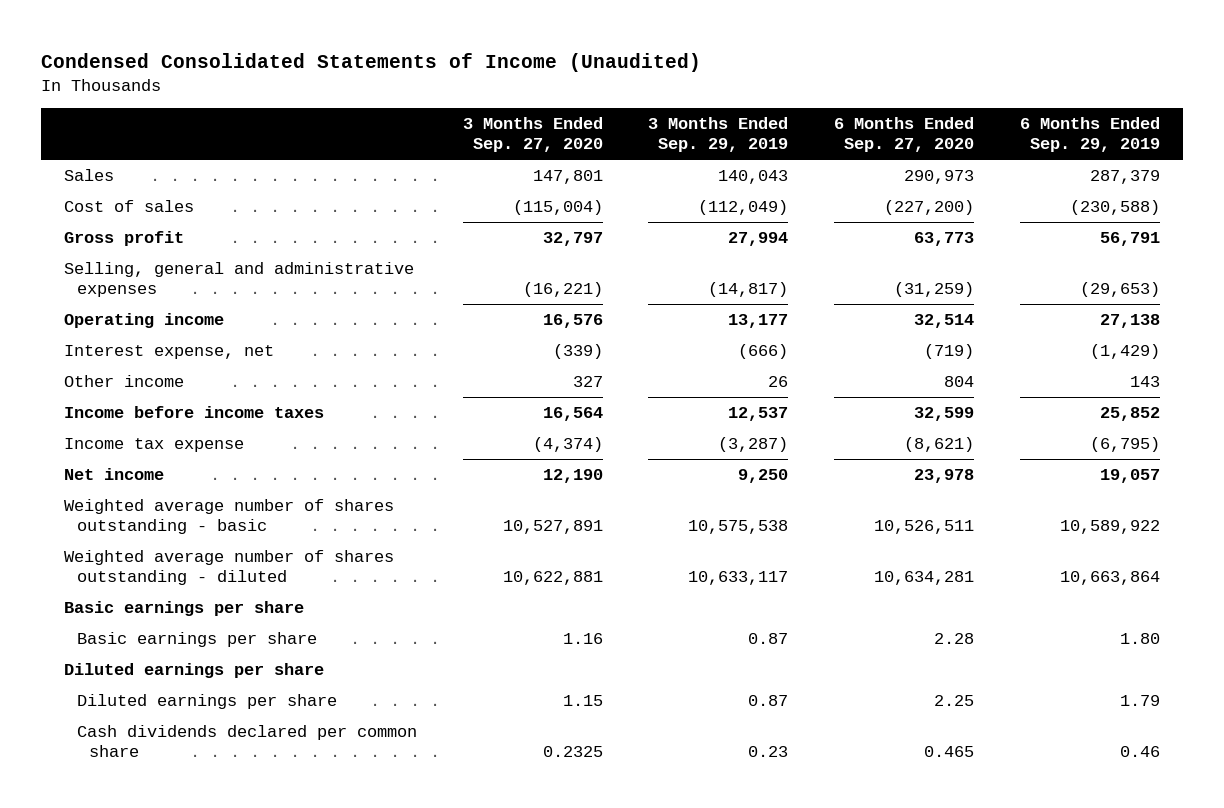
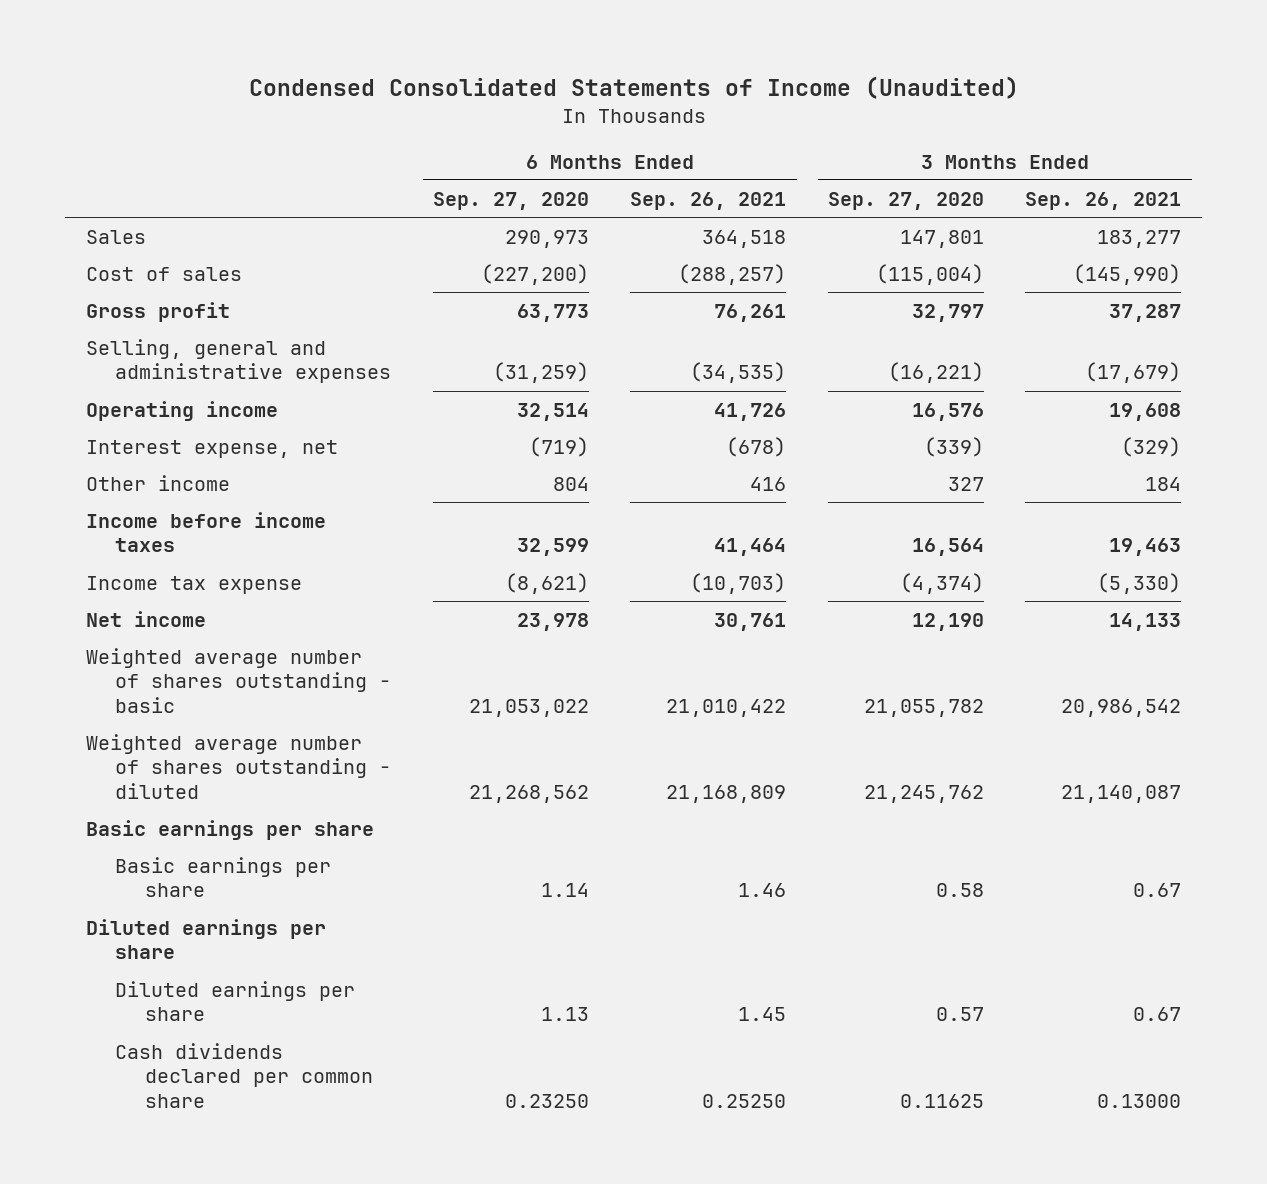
[648,117,789,153] 3 Months Ended Sep. 29, 2019 -> none
[1019,117,1160,153] 6 Months Ended Sep. 29, 2019 -> none
none -> [630,191,787,210] Sep. 26, 2021
none -> [1025,191,1182,210] Sep. 26, 2021
[502,520,603,535] 10,527,891 -> [863,698,984,717] 21,055,782
[874,520,975,535] 10,526,511 -> [468,698,589,717] 21,053,022
[502,571,603,586] 10,622,881 -> [863,784,984,803] 21,245,762
[874,571,975,586] 10,634,281 -> [468,784,589,803] 21,268,562
[562,633,603,645] 1.16 -> [935,883,984,898] 0.58
[934,633,975,645] 2.28 -> [540,883,589,898] 1.14
[562,695,603,707] 1.15 -> [935,1007,984,1022] 0.57
[934,695,975,707] 2.25 -> [540,1007,589,1022] 1.13
[542,746,603,758] 0.2325 -> [899,1093,984,1108] 0.11625
[924,746,975,758] 0.465 -> [504,1093,589,1108] 0.23250

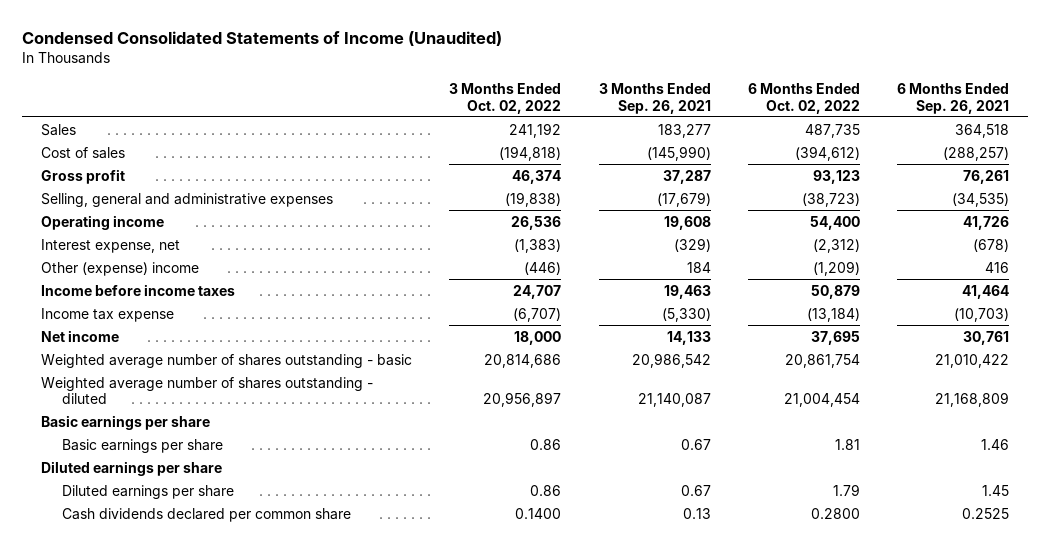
[432,191,589,210] Sep. 27, 2020 -> none
[827,191,984,210] Sep. 27, 2020 -> none
none -> [449,83,562,114] 3 Months Ended Oct. 02, 2022
none -> [747,83,860,114] 6 Months Ended Oct. 02, 2022
[85,474,230,491] Other income -> [40,261,199,276] Other (expense) income
[702,1093,787,1108] 0.25250 -> [962,507,1010,519] 0.2525
[1097,1093,1182,1108] 0.13000 -> [682,507,711,519] 0.13

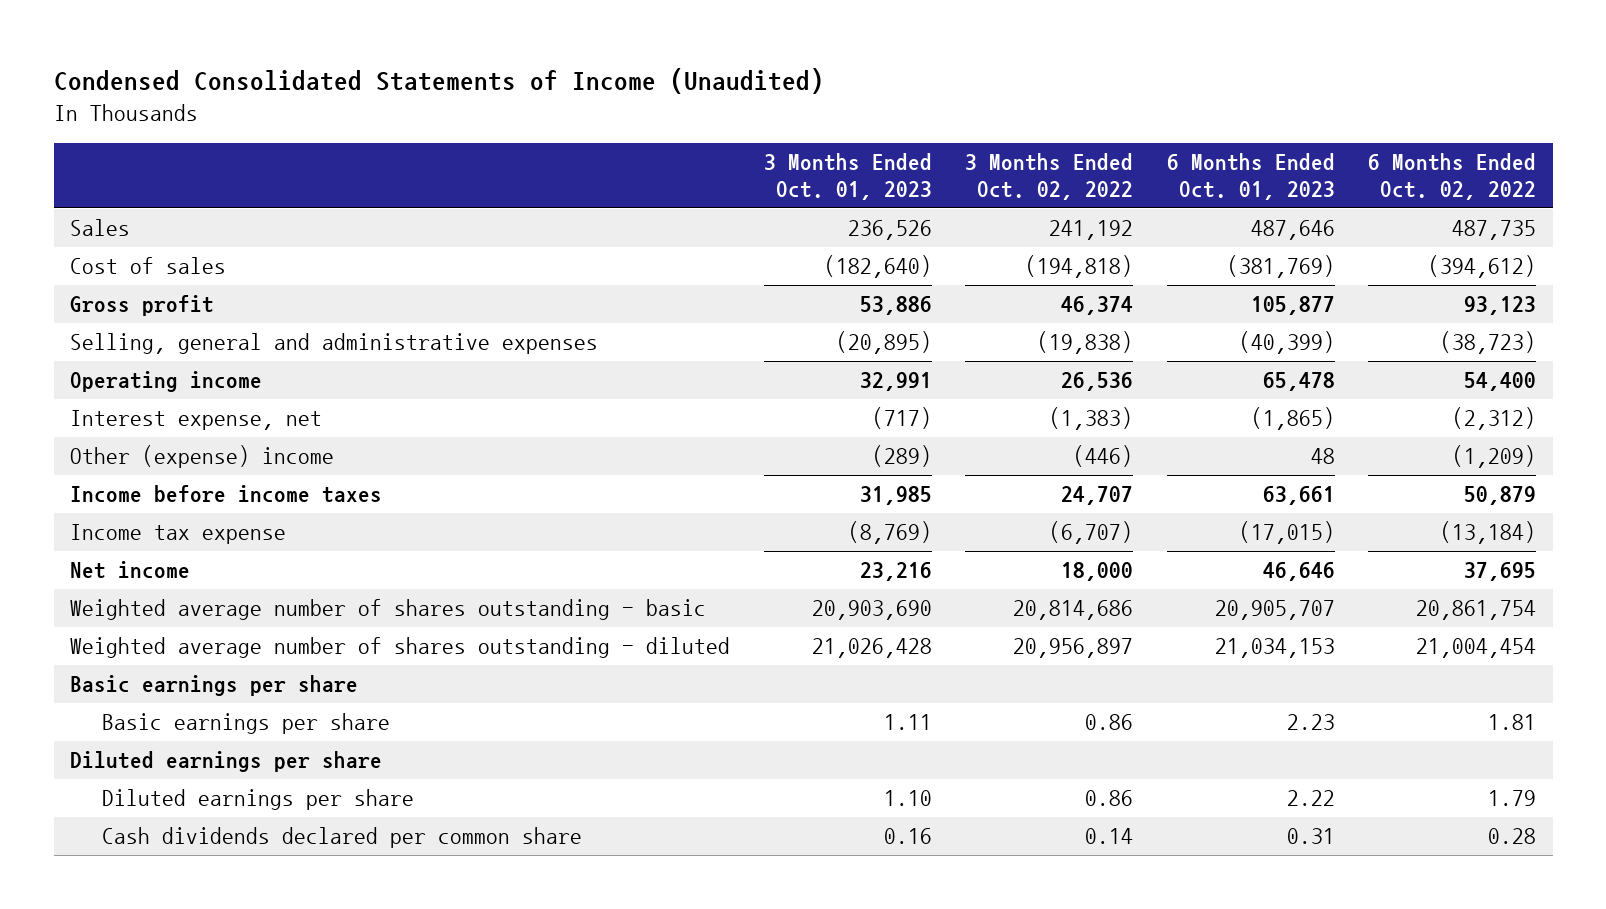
[598,83,711,114] 3 Months Ended Sep. 26, 2021 -> none
[897,83,1010,114] 6 Months Ended Sep. 26, 2021 -> none
none -> [763,152,932,201] 3 Months Ended Oct. 01, 2023
none -> [1166,152,1335,201] 6 Months Ended Oct. 01, 2023
[515,507,562,519] 0.1400 -> [1085,828,1134,845] 0.14
[810,507,860,519] 0.2800 -> [1488,828,1537,845] 0.28

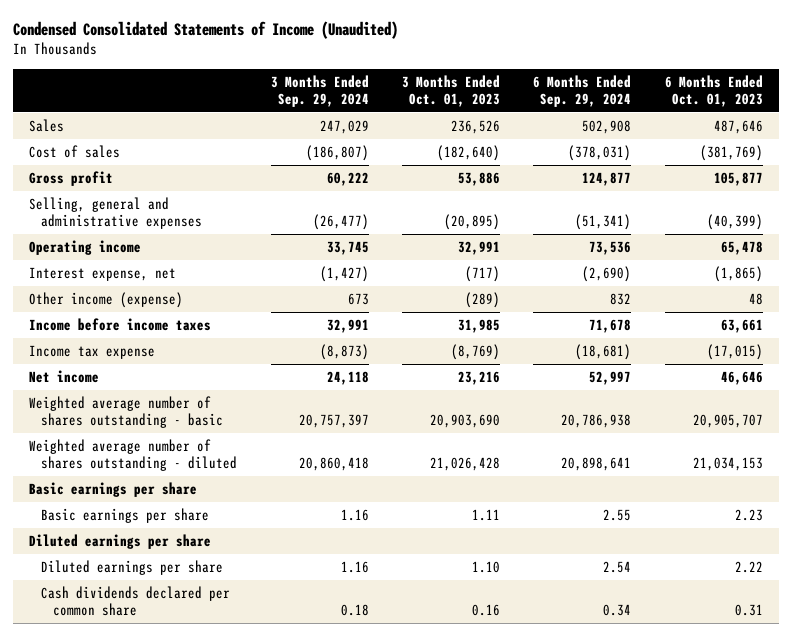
[965,152,1134,201] 3 Months Ended Oct. 02, 2022 -> none
[1368,152,1537,201] 6 Months Ended Oct. 02, 2022 -> none
none -> [270,74,369,107] 3 Months Ended Sep. 29, 2024
none -> [533,74,632,107] 6 Months Ended Sep. 29, 2024
[70,445,335,469] Other (expense) income -> [29,292,184,309] Other income (expense)

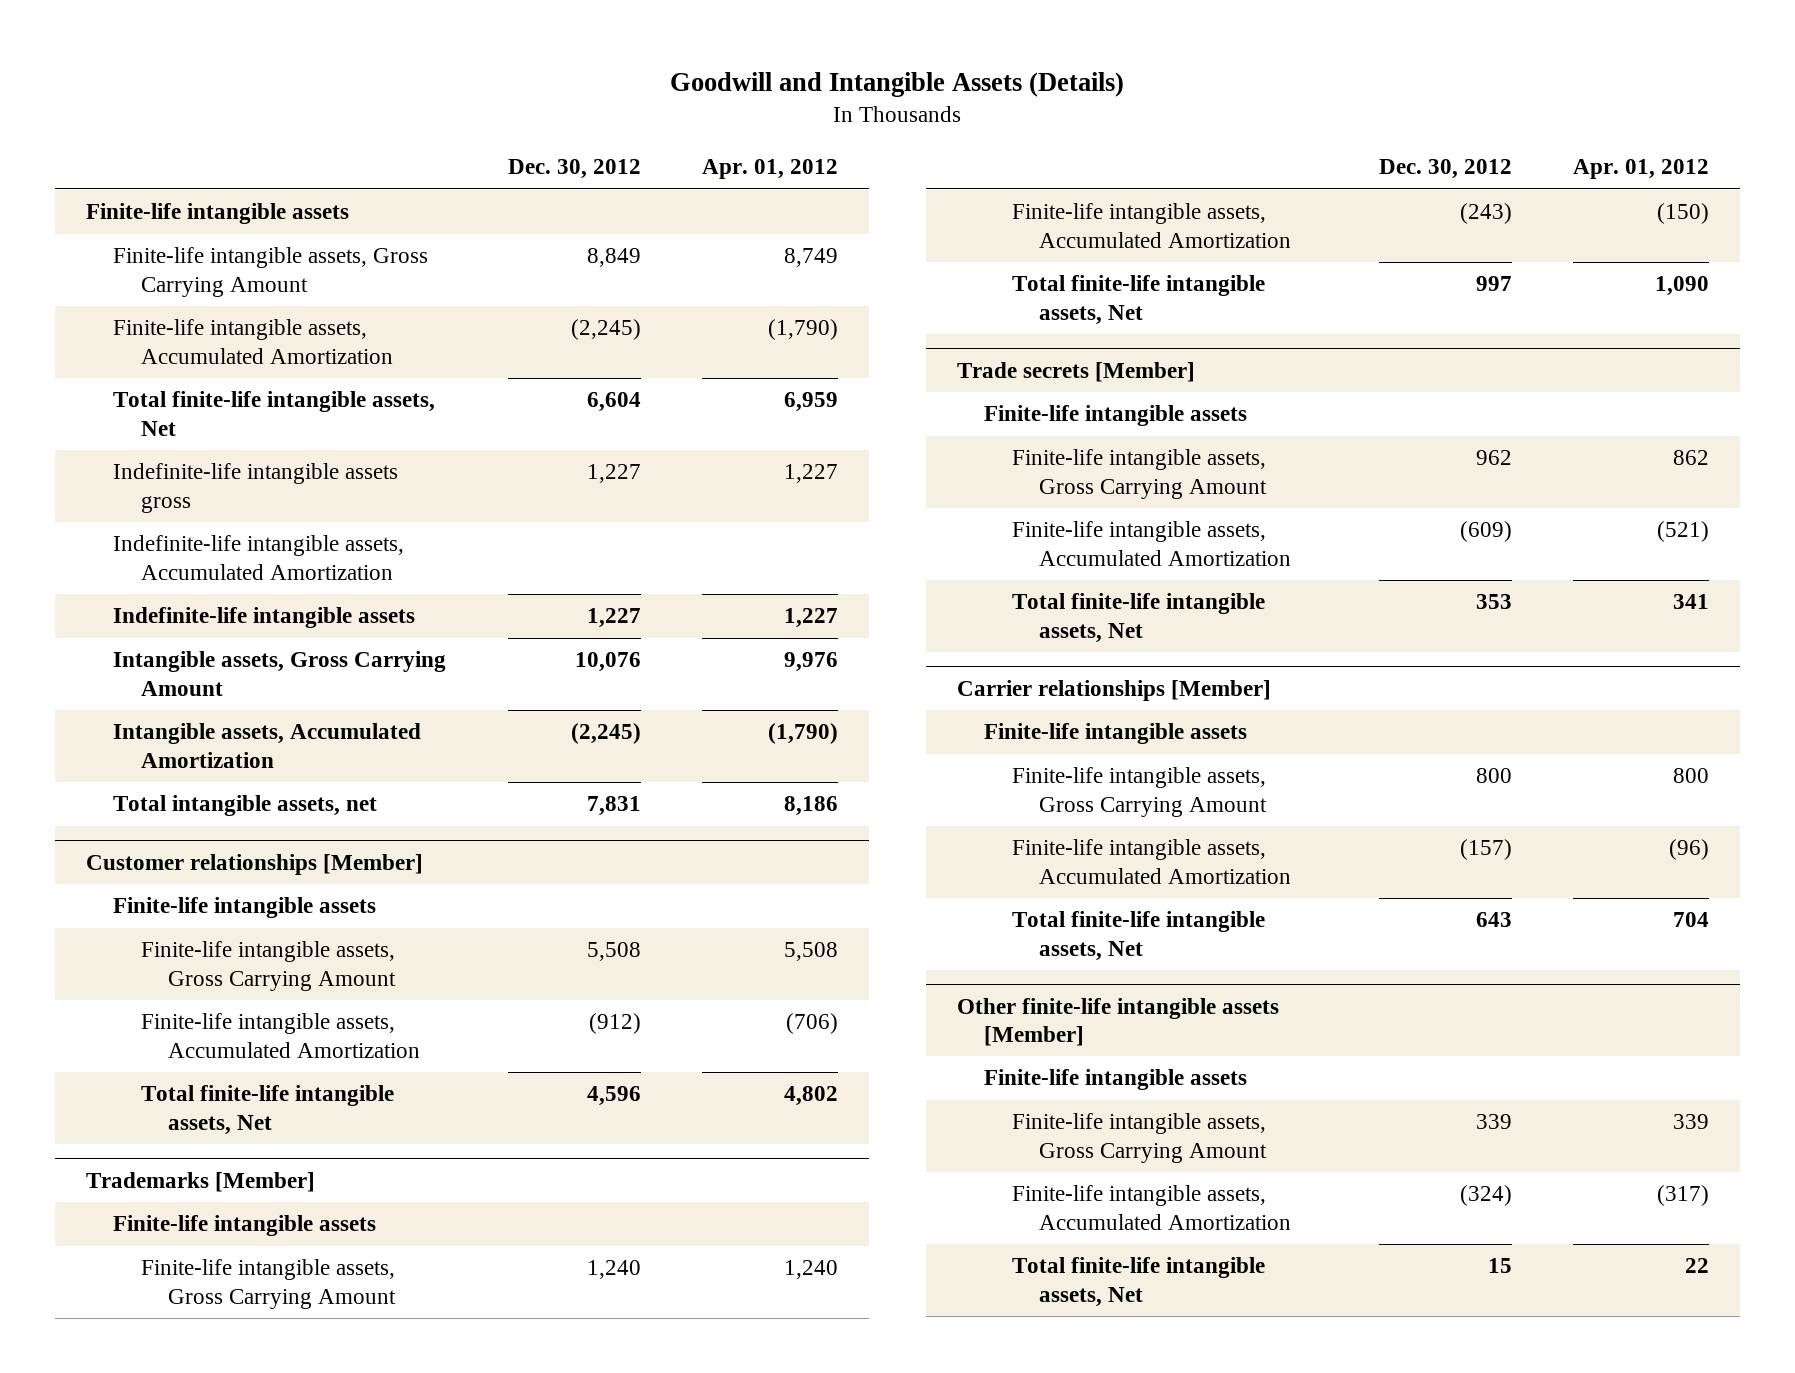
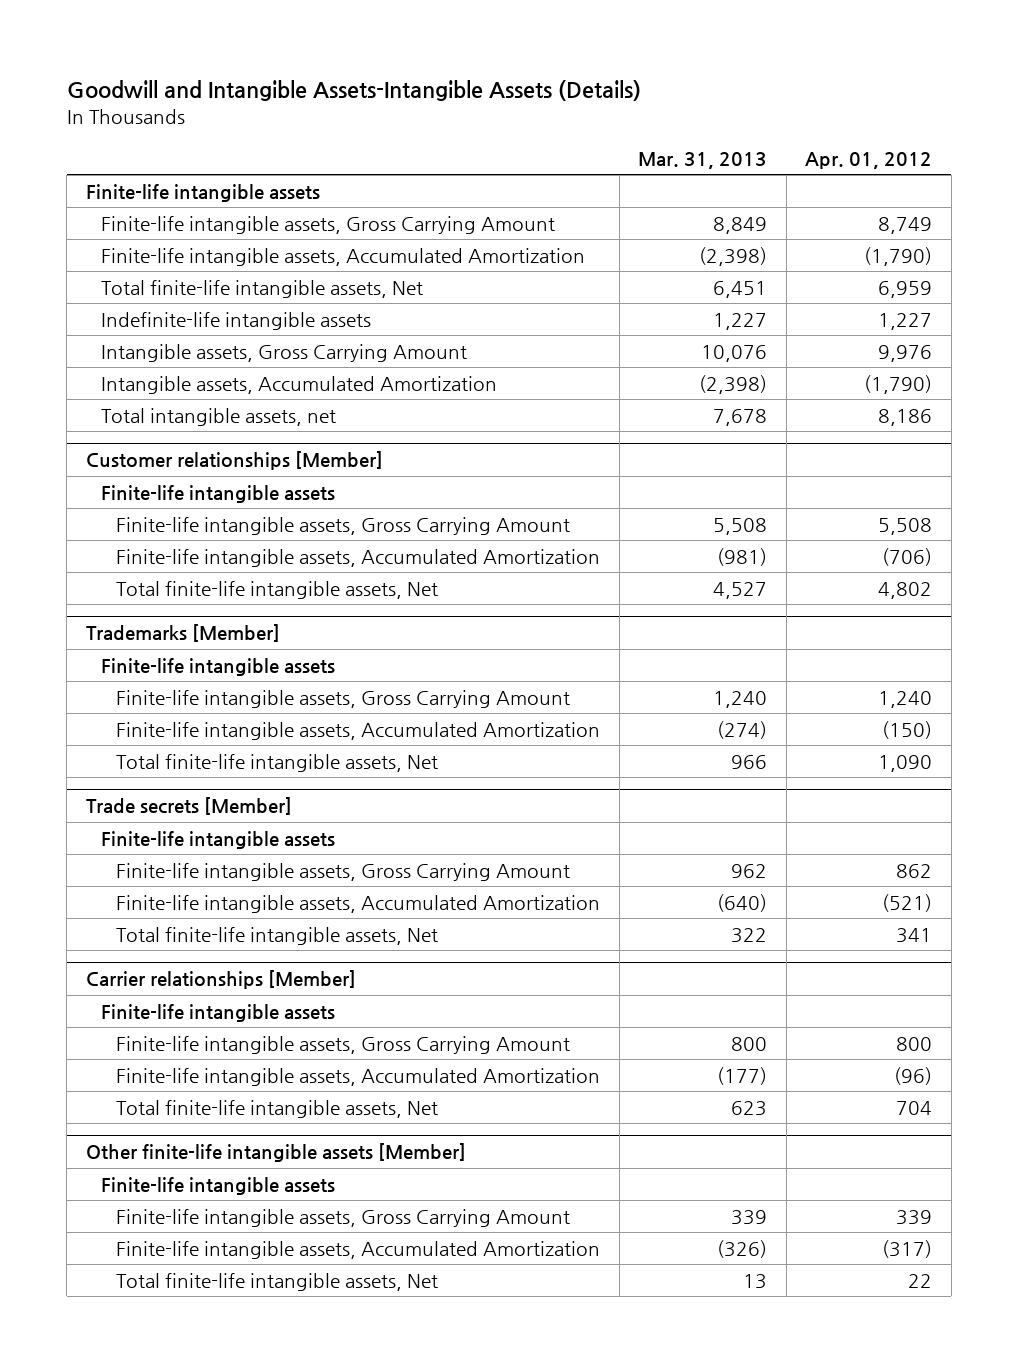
[670,71,1125,97] Goodwill and Intangible Assets (Details) -> [66,79,641,101] Goodwill and Intangible Assets-Intangible Assets (Details)
[507,159,641,180] Dec. 30, 2012 -> none
none -> [638,151,768,169] Mar. 31, 2013
[113,463,399,513] Indefinite-life intangible assets gross -> none
[113,535,405,580] Indefinite-life intangible assets, Accumulated Amortization -> none

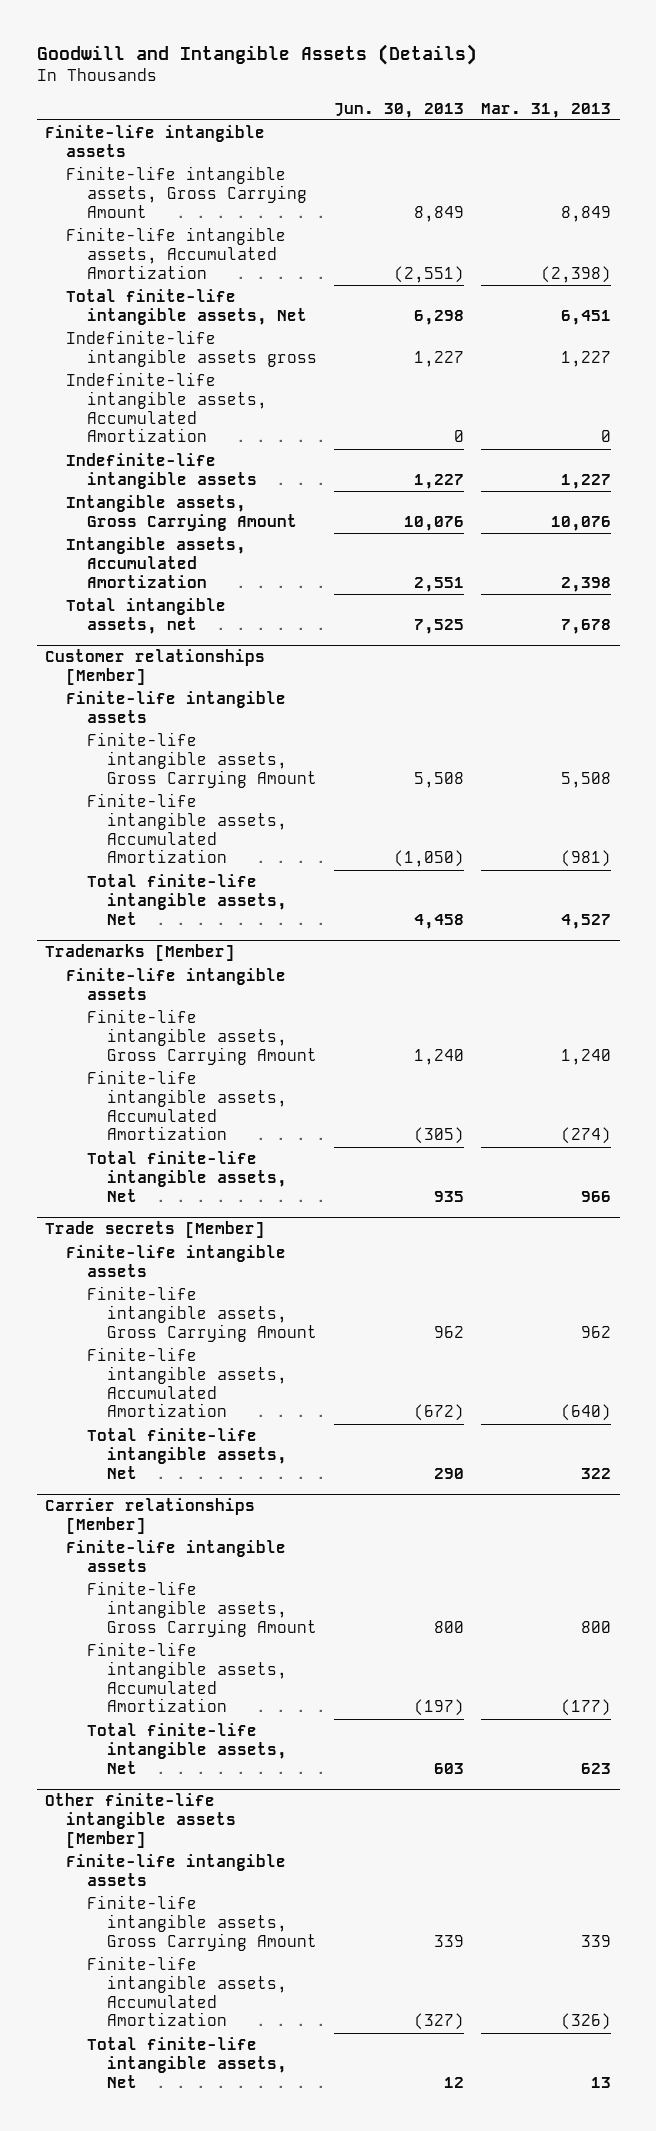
[66,79,641,101] Goodwill and Intangible Assets-Intangible Assets (Details) -> [36,44,477,66] Goodwill and Intangible Assets (Details)
[805,151,933,169] Apr. 01, 2012 -> none
none -> [334,102,465,118] Jun. 30, 2013
none -> [65,329,317,367] Indefinite-life intangible assets gross
none -> [65,371,267,443] Indefinite-life intangible assets, Accumulated Amortization
[699,374,768,394] (2,398) -> [561,576,612,592] 2,398

